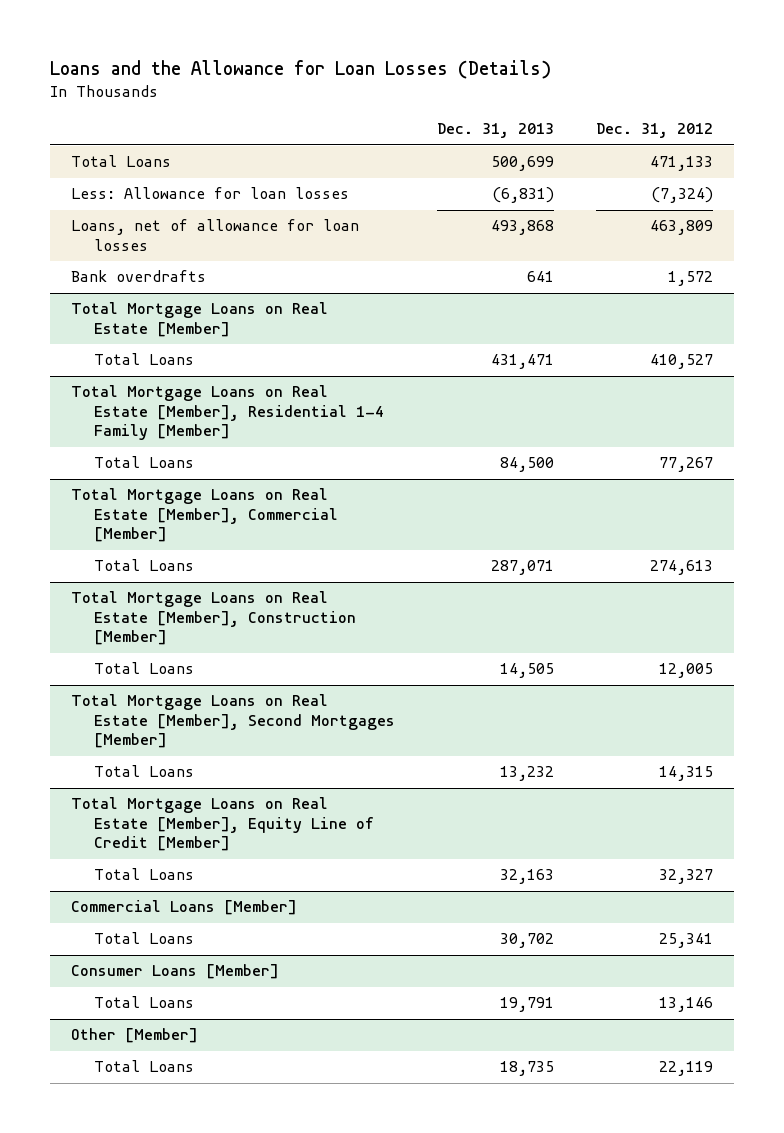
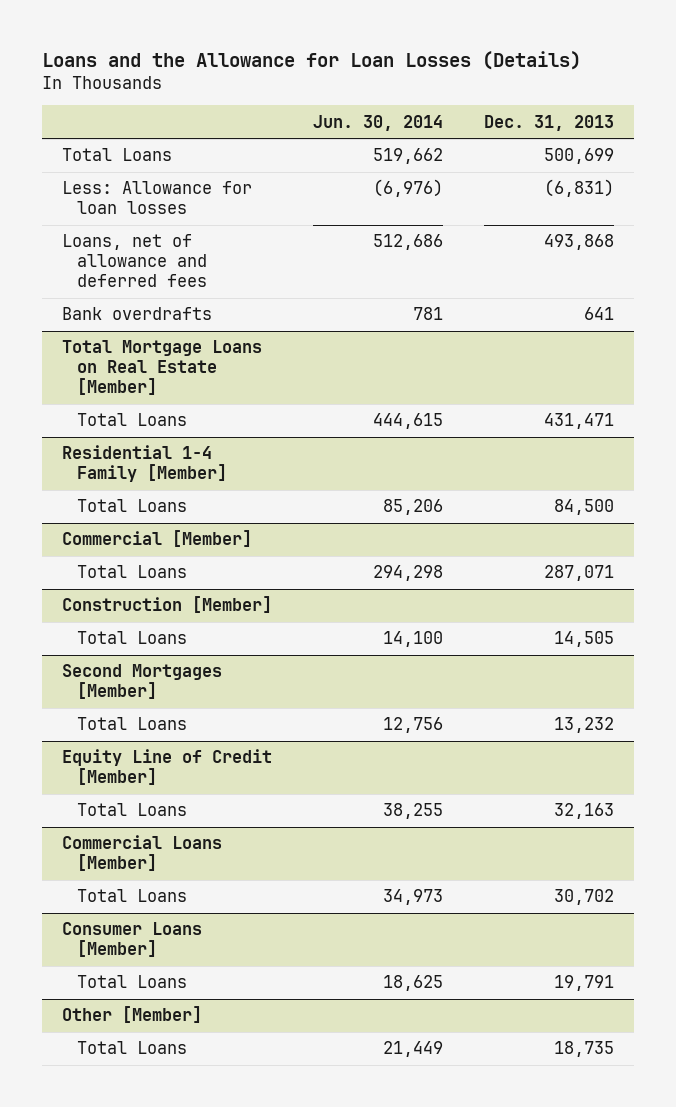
[595,123,713,139] Dec. 31, 2012 -> none
none -> [312,114,443,131] Jun. 30, 2014
[71,219,360,251] Loans, net of allowance for loan losses -> [62,234,208,288] Loans, net of allowance and deferred fees
[71,385,385,441] Total Mortgage Loans on Real Estate [Member], Residential 1-4 Family [Member] -> none
none -> [62,445,228,483] Residential 1-4 Family [Member]
[71,488,339,543] Total Mortgage Loans on Real Estate [Member], Commercial [Member] -> none
none -> [62,530,253,548] Commercial [Member]
[71,591,357,646] Total Mortgage Loans on Real Estate [Member], Construction [Member] -> none
none -> [62,596,273,614] Construction [Member]
[71,694,396,749] Total Mortgage Loans on Real Estate [Member], Second Mortgages [Member] -> none
none -> [62,664,223,700] Second Mortgages [Member]
[71,797,375,852] Total Mortgage Loans on Real Estate [Member], Equity Line of Credit [Member] -> none
none -> [62,749,273,786] Equity Line of Credit [Member]

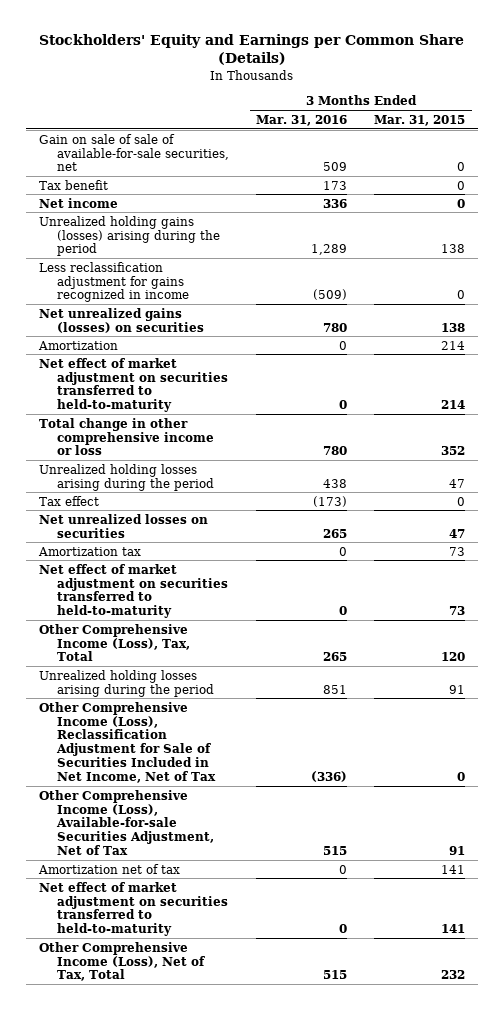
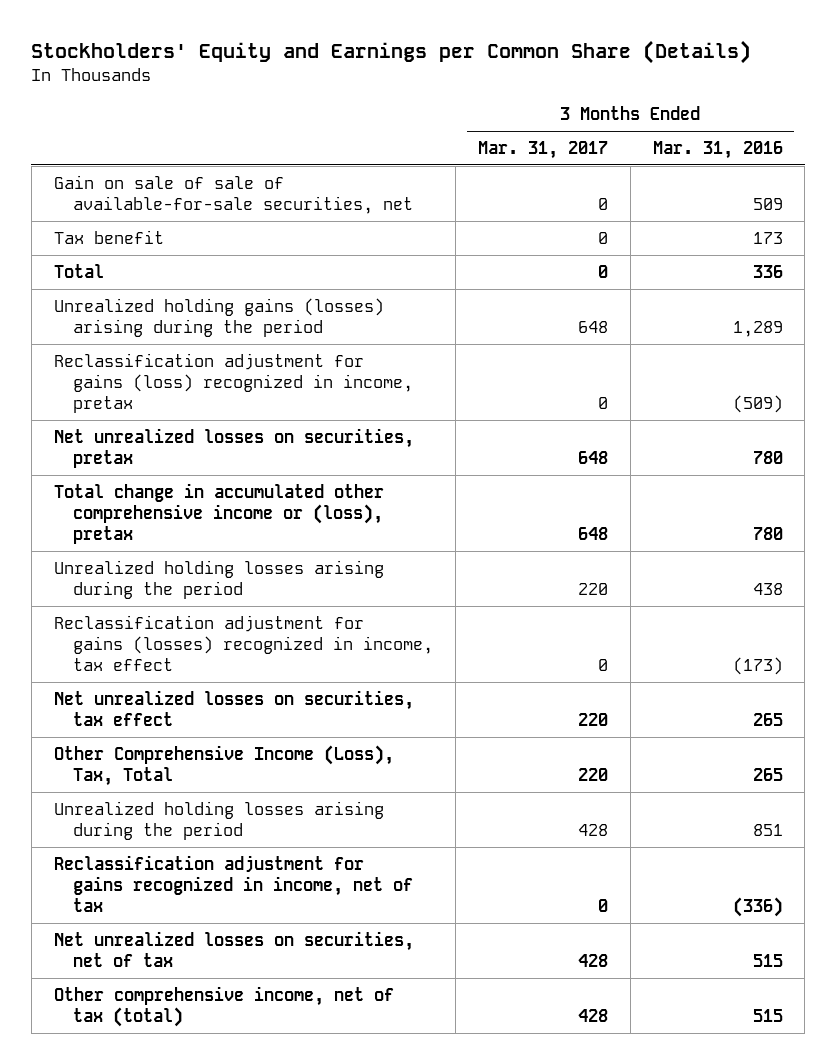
[374,114,466,126] Mar. 31, 2015 -> none
none -> [477,140,608,159] Mar. 31, 2017
[39,197,119,208] Net income -> [53,263,104,278] Total
[38,340,119,350] Amortization -> none
[39,357,229,413] Net effect of market adjustment on securities transferred to held-to-maturity -> none
[39,261,190,303] Less reclassification adjustment for gains recognized in income -> [53,352,414,413] Reclassification adjustment for gains (loss) recognized in income, pretax
[39,307,205,333] Net unrealized gains (losses) on securities -> [53,427,414,468] Net unrealized losses on securities, pretax
[39,417,215,456] Total change in other comprehensive income or loss -> [53,482,384,544] Total change in accumulated other comprehensive income or (loss), pretax
[38,546,142,556] Amortization tax -> none
[39,563,229,619] Net effect of market adjustment on securities transferred to held-to-maturity -> none
[39,495,100,506] Tax effect -> [53,614,434,671] Reclassification adjustment for gains (losses) recognized in income, tax effect
[39,513,209,538] Net unrealized losses on securities -> [53,689,414,726] Net unrealized losses on securities, tax effect
[38,863,181,874] Amortization net of tax -> none
[39,881,229,937] Net effect of market adjustment on securities transferred to held-to-maturity -> none
[39,701,217,784] Other Comprehensive Income (Loss), Reclassification Adjustment for Sale of Securities Included in Net Income, Net of Tax -> [53,854,414,912] Reclassification adjustment for gains recognized in income, net of tax
[39,789,215,856] Other Comprehensive Income (Loss), Available-for-sale Securities Adjustment, Net of Tax -> [53,930,414,967] Net unrealized losses on securities, net of tax
[39,941,206,982] Other Comprehensive Income (Loss), Net of Tax, Total -> [53,985,394,1027] Other comprehensive income, net of tax (total)

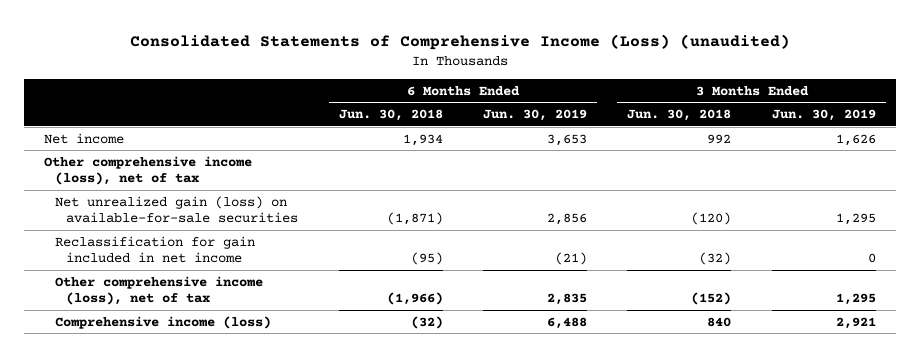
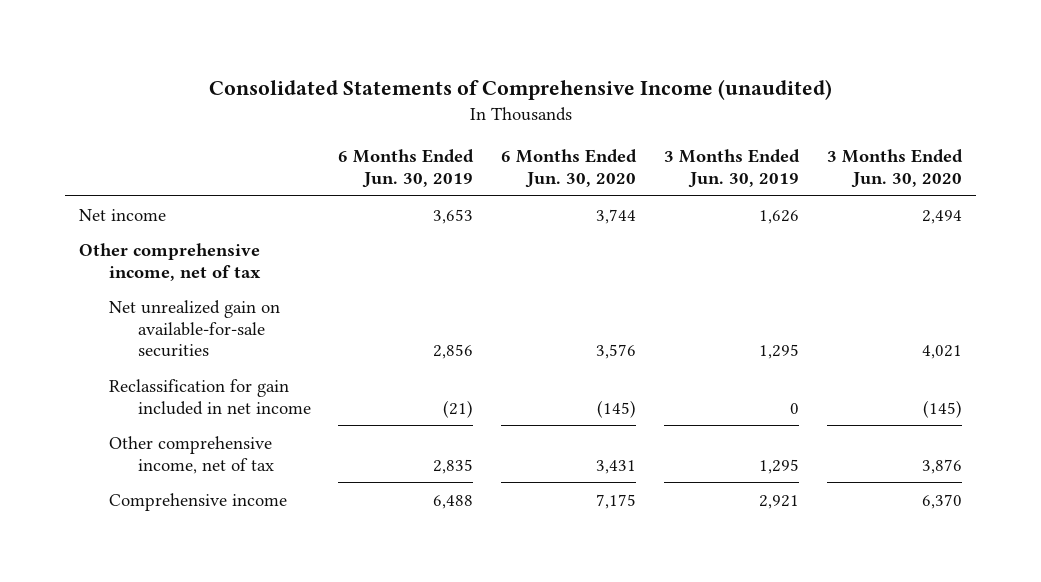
[130,34,791,51] Consolidated Statements of Comprehensive Income (Loss) (unaudited) -> [208,78,832,100] Consolidated Statements of Comprehensive Income (unaudited)
[338,109,443,122] Jun. 30, 2018 -> none
[627,109,732,122] Jun. 30, 2018 -> none
none -> [501,149,638,189] 6 Months Ended Jun. 30, 2020
none -> [826,149,963,189] 3 Months Ended Jun. 30, 2020
[44,155,253,186] Other comprehensive income (loss), net of tax -> [79,242,261,281] Other comprehensive income, net of tax
[55,195,299,224] Net unrealized gain (loss) on available-for-sale securities -> [108,299,280,358] Net unrealized gain on available-for-sale securities
[55,275,264,306] Other comprehensive income (loss), net of tax -> [108,435,274,474] Other comprehensive income, net of tax
[55,315,272,329] Comprehensive income (loss) -> [108,492,287,511] Comprehensive income

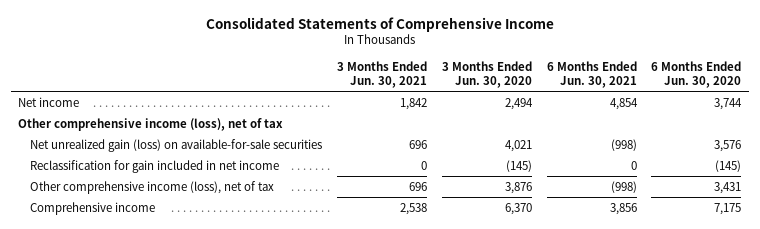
[208,78,832,100] Consolidated Statements of Comprehensive Income (unaudited) -> [205,16,554,32] Consolidated Statements of Comprehensive Income
[338,149,475,189] 6 Months Ended Jun. 30, 2019 -> none
[664,149,801,189] 3 Months Ended Jun. 30, 2019 -> none
none -> [337,60,428,88] 3 Months Ended Jun. 30, 2021
none -> [546,60,637,88] 6 Months Ended Jun. 30, 2021
[79,242,261,281] Other comprehensive income, net of tax -> [18,117,284,131] Other comprehensive income (loss), net of tax
[108,299,280,358] Net unrealized gain on available-for-sale securities -> [30,138,323,152] Net unrealized gain (loss) on available-for-sale securities
[108,435,274,474] Other comprehensive income, net of tax -> [30,180,275,194] Other comprehensive income (loss), net of tax

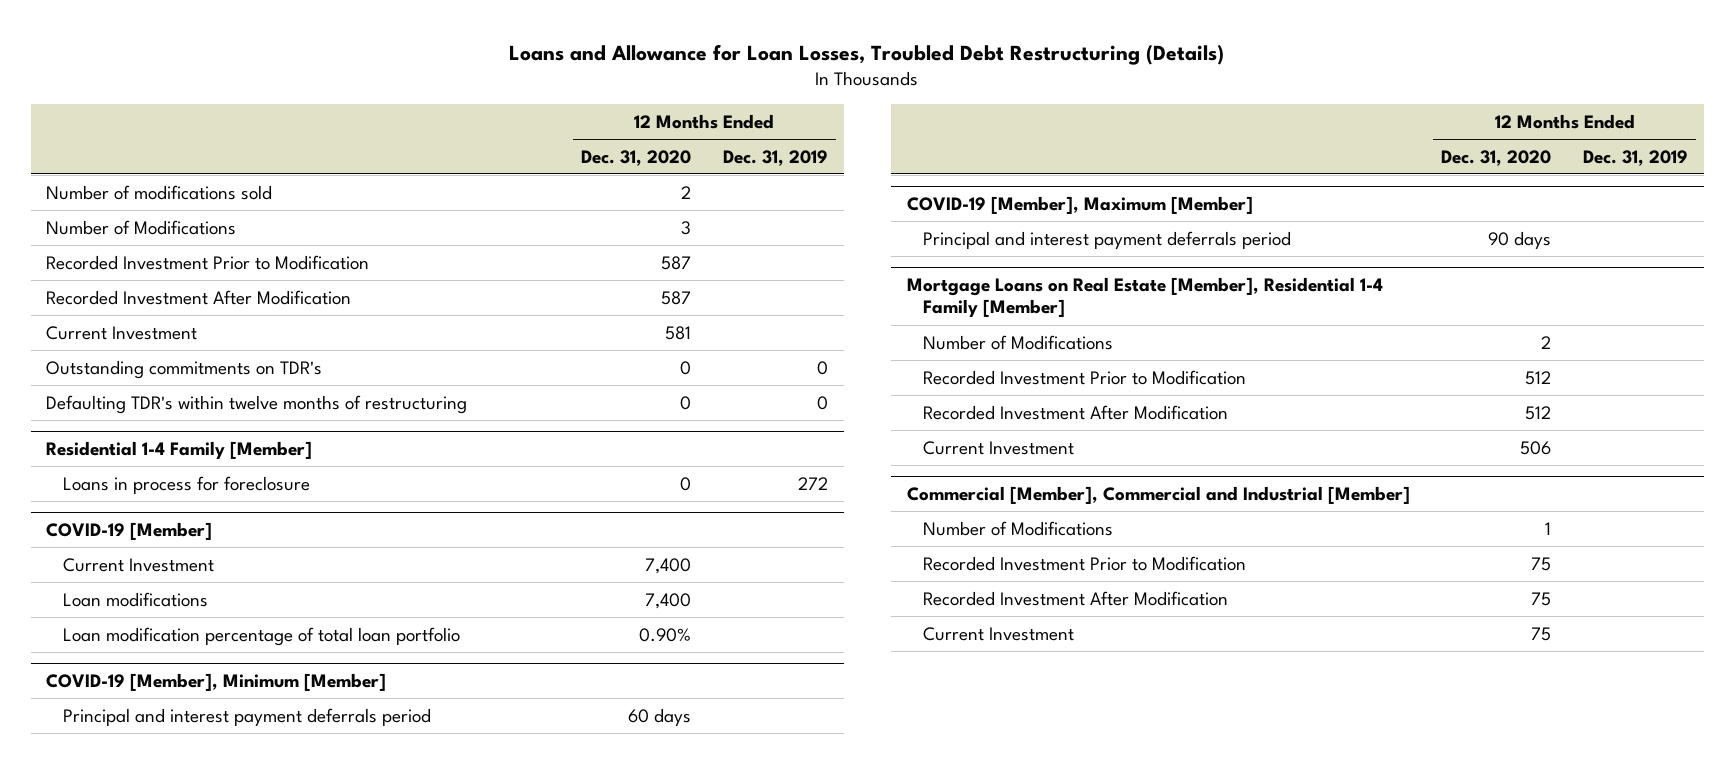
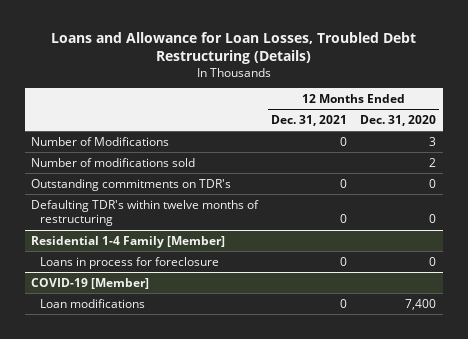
[722,149,828,166] Dec. 31, 2019 -> none
none -> [271,115,348,127] Dec. 31, 2021
[46,254,370,270] Recorded Investment Prior to Modification -> none
[46,289,352,305] Recorded Investment After Modification -> none
[46,325,198,340] Current Investment -> none
[46,184,273,200] Number of modifications sold -> [31,157,196,167] Number of modifications sold
[62,557,214,572] Current Investment -> none
[62,626,460,646] Loan modification percentage of total loan portfolio -> none
[46,672,387,691] COVID-19 [Member], Minimum [Member] -> none
[62,707,431,726] Principal and interest payment deferrals period -> none
[906,195,1253,214] COVID-19 [Member], Maximum [Member] -> none
[923,230,1292,249] Principal and interest payment deferrals period -> none
[906,276,1383,318] Mortgage Loans on Real Estate [Member], Residential 1-4 Family [Member] -> none
[923,334,1114,350] Number of Modifications -> none
[923,369,1247,385] Recorded Investment Prior to Modification -> none
[923,404,1229,420] Recorded Investment After Modification -> none
[923,440,1075,455] Current Investment -> none
[906,485,1410,504] Commercial [Member], Commercial and Industrial [Member] -> none
[923,520,1114,536] Number of Modifications -> none
[923,555,1247,571] Recorded Investment Prior to Modification -> none
[923,590,1229,606] Recorded Investment After Modification -> none
[923,626,1075,641] Current Investment -> none

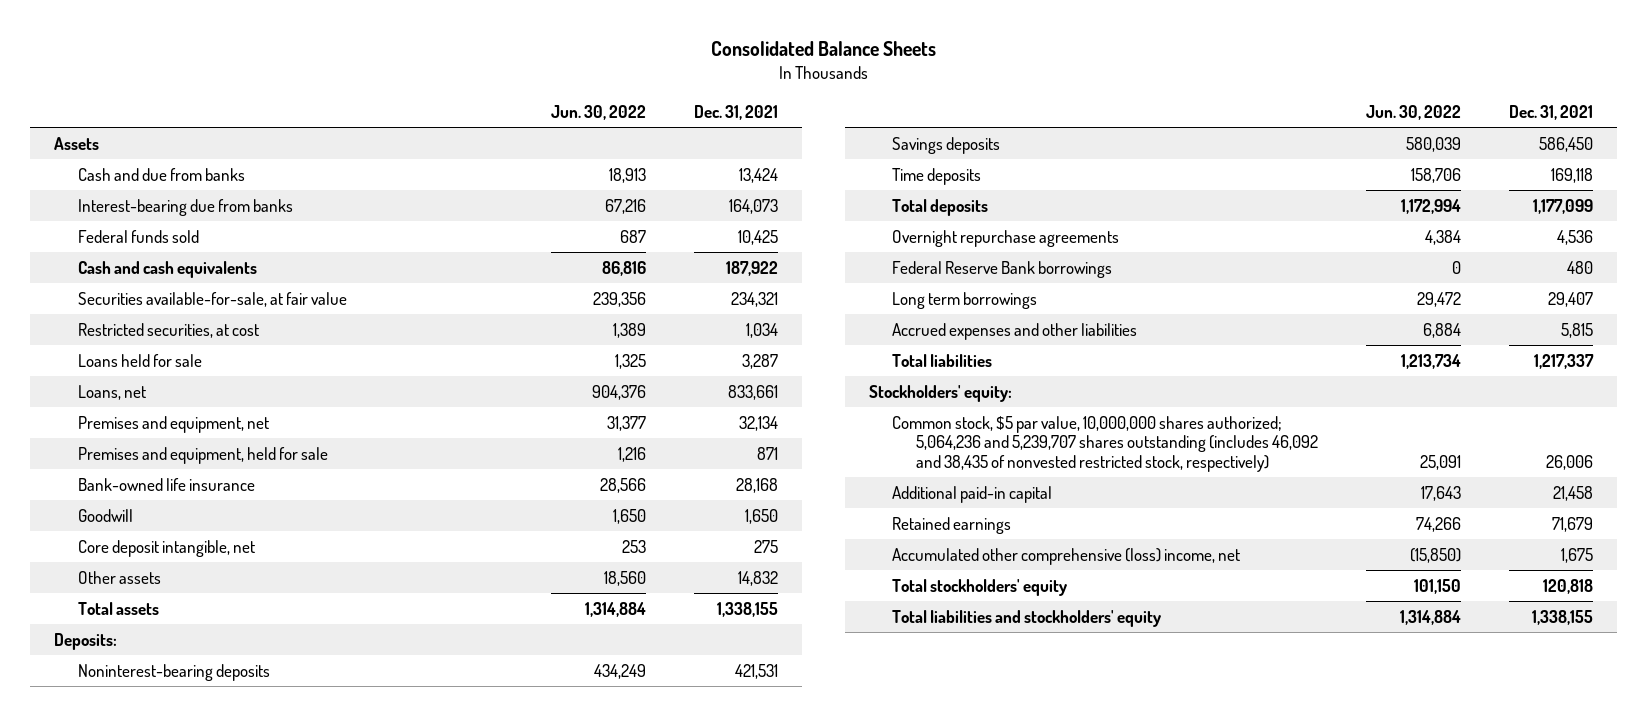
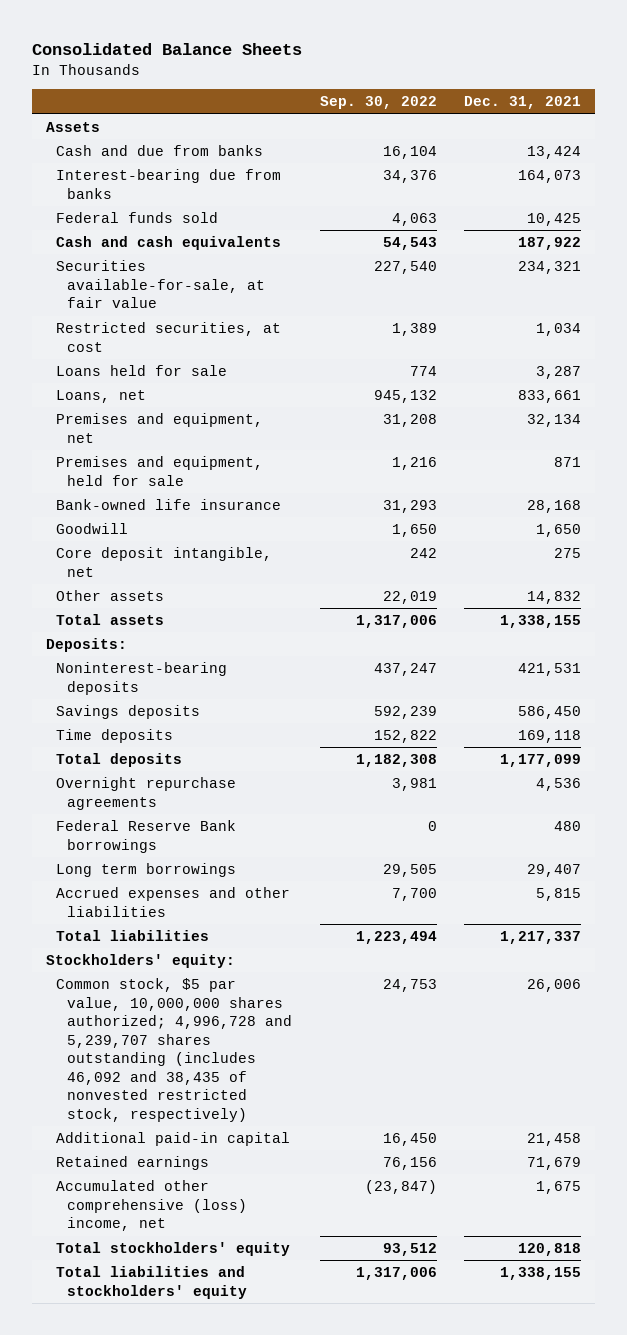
[551,104,647,120] Jun. 30, 2022 -> none
none -> [319,96,437,110] Sep. 30, 2022
[892,415,1318,472] Common stock, $5 par value, 10,000,000 shares authorized; 5,064,236 and 5,239,707 shares outstanding (includes 46,092 and 38,435 of nonvested restricted stock, respectively) -> [56,978,293,1122] Common stock, $5 par value, 10,000,000 shares authorized; 4,996,728 and 5,239,707 shares outstanding (includes 46,092 and 38,435 of nonvested restricted stock, respectively)

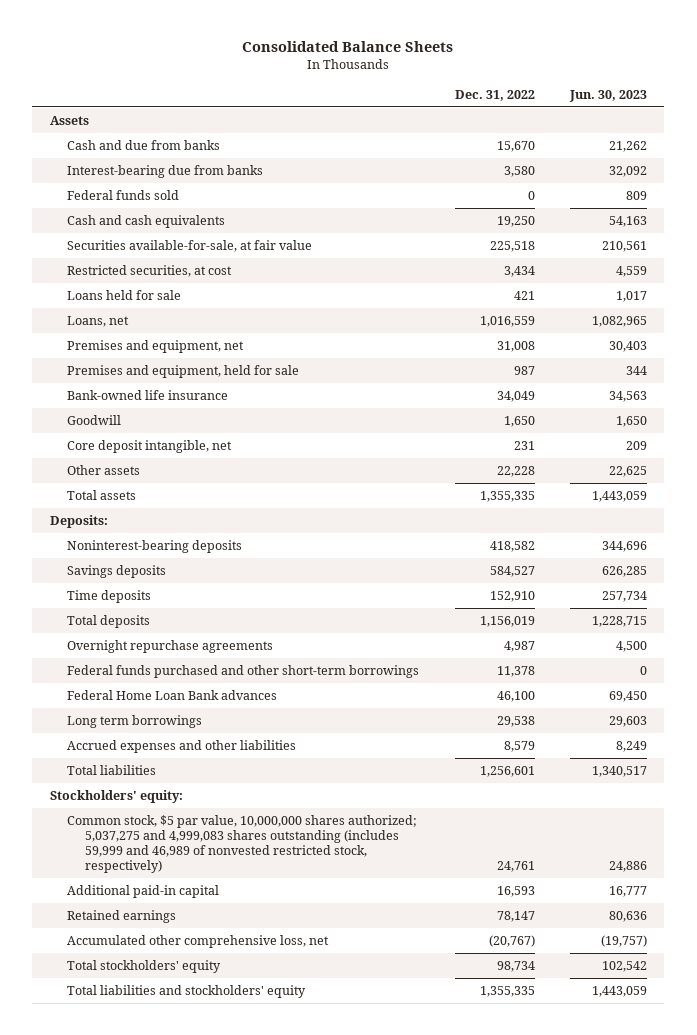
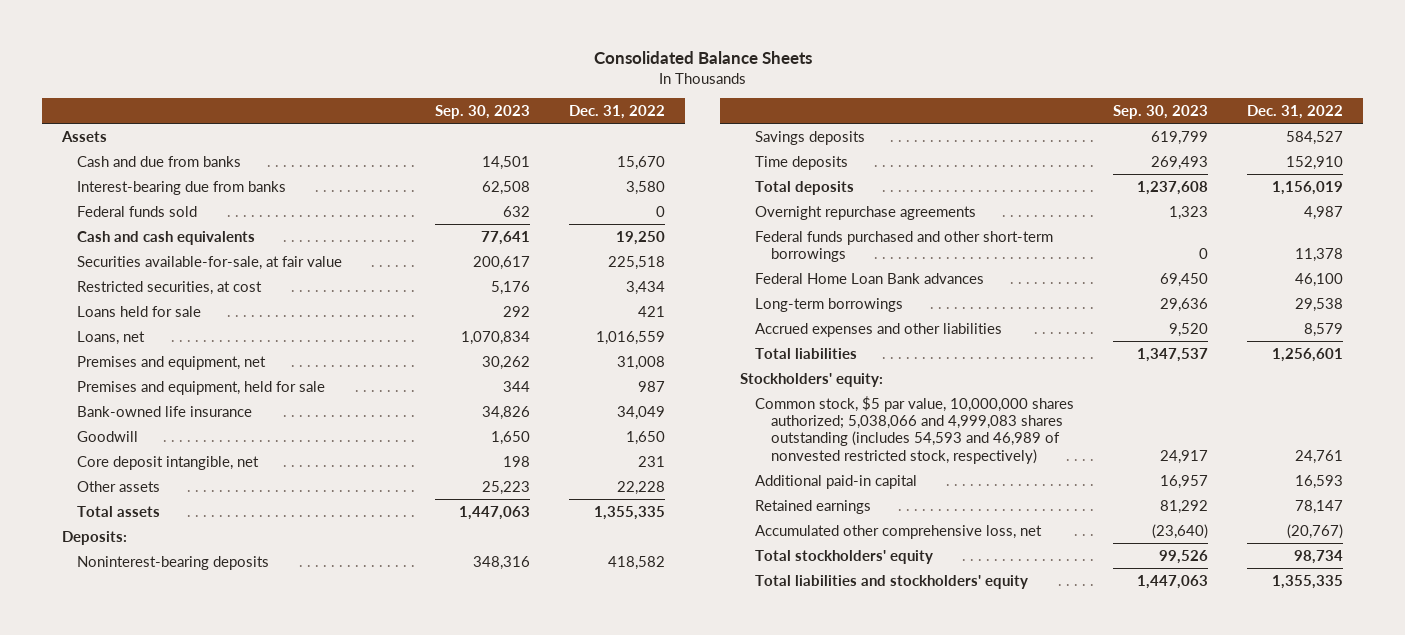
[568,89,647,102] Jun. 30, 2023 -> none
none -> [434,104,530,119] Sep. 30, 2023
[67,715,203,729] Long term borrowings -> [755,297,904,312] Long-term borrowings
[67,815,418,874] Common stock, $5 par value, 10,000,000 shares authorized; 5,037,275 and 4,999,083 shares outstanding (includes 59,999 and 46,989 of nonvested restricted stock, respectively) -> [755,395,1075,464] Common stock, $5 par value, 10,000,000 shares authorized; 5,038,066 and 4,999,083 shares outstanding (includes 54,593 and 46,989 of nonvested restricted stock, respectively)

